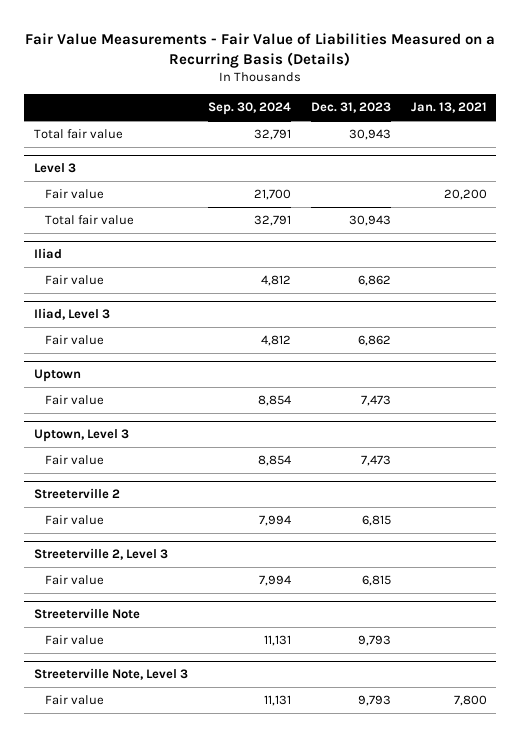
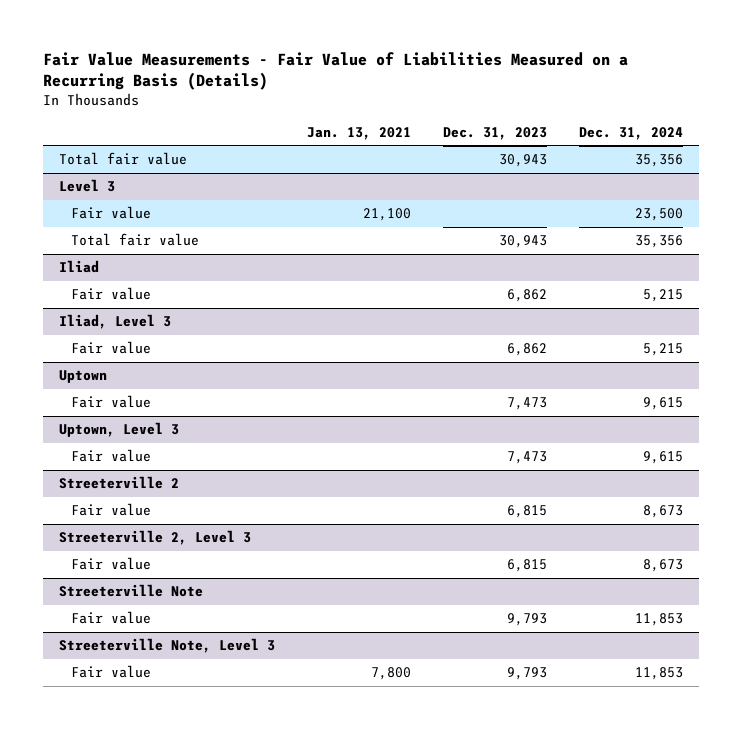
[207,102,291,116] Sep. 30, 2024 -> none
none -> [579,126,684,140] Dec. 31, 2024
[443,189,487,201] 20,200 -> [363,208,412,222] 21,100

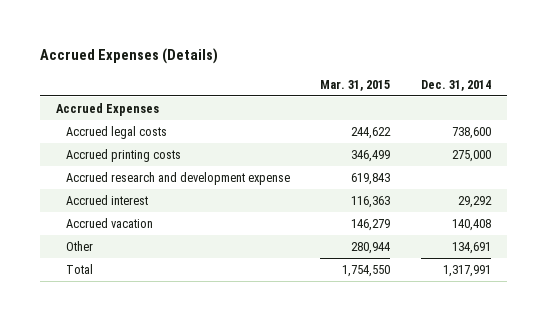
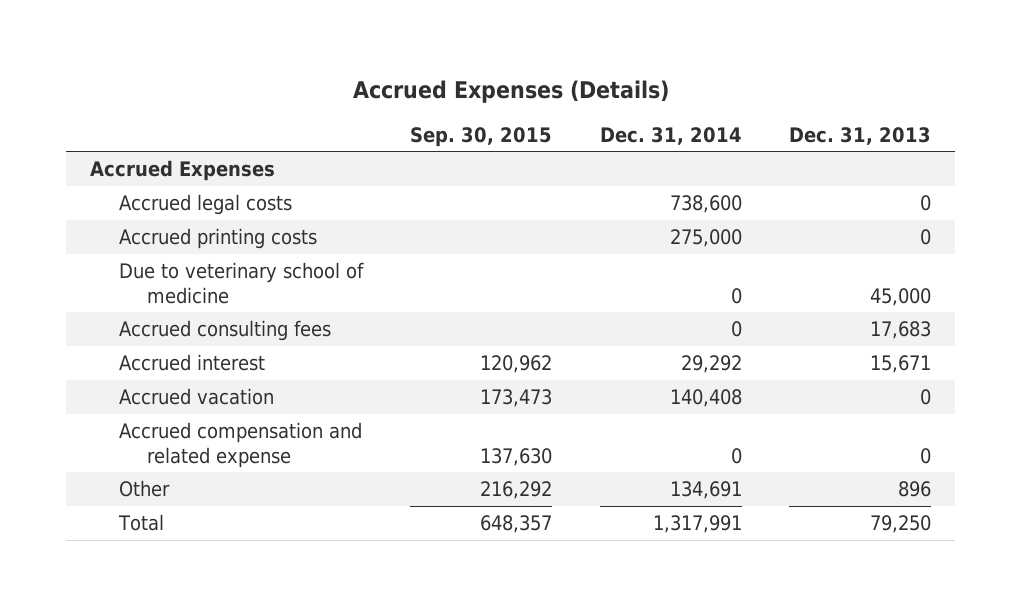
[320,79,391,91] Mar. 31, 2015 -> none
none -> [410,126,553,147] Sep. 30, 2015
none -> [788,126,931,145] Dec. 31, 2013
[65,172,290,186] Accrued research and development expense -> none
none -> [118,262,364,304] Due to veterinary school of medicine
none -> [118,320,331,342] Accrued consulting fees
none -> [118,422,362,468] Accrued compensation and related expense

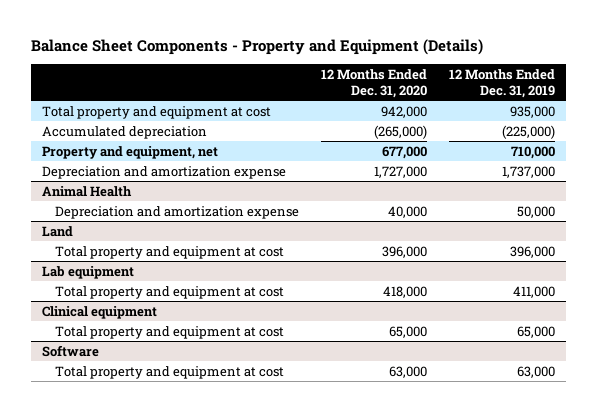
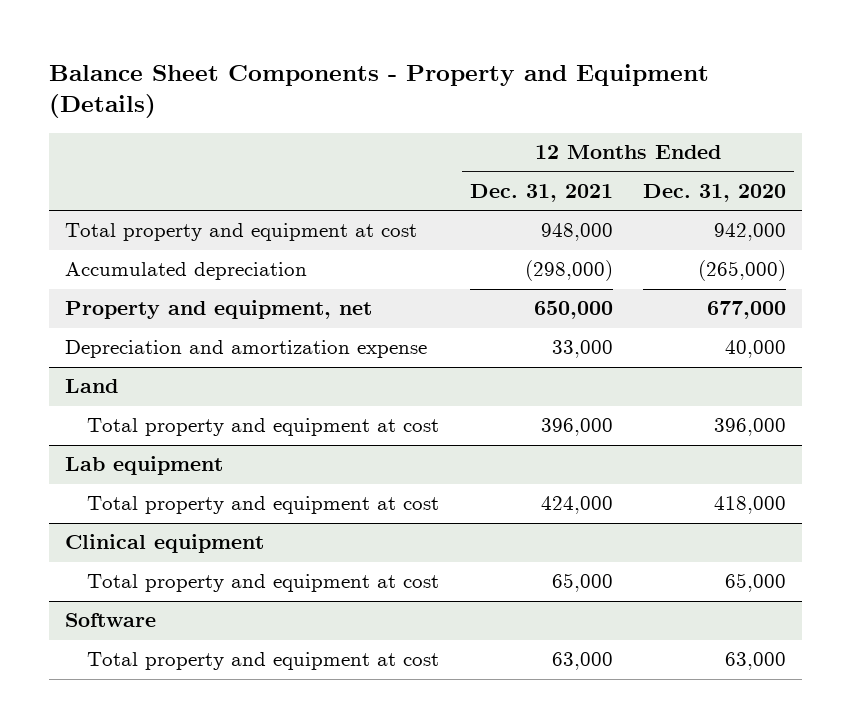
[449,69,556,98] 12 Months Ended Dec. 31, 2019 -> none
none -> [469,183,613,202] Dec. 31, 2021
[42,165,287,179] Depreciation and amortization expense -> none
[42,185,133,197] Animal Health -> none

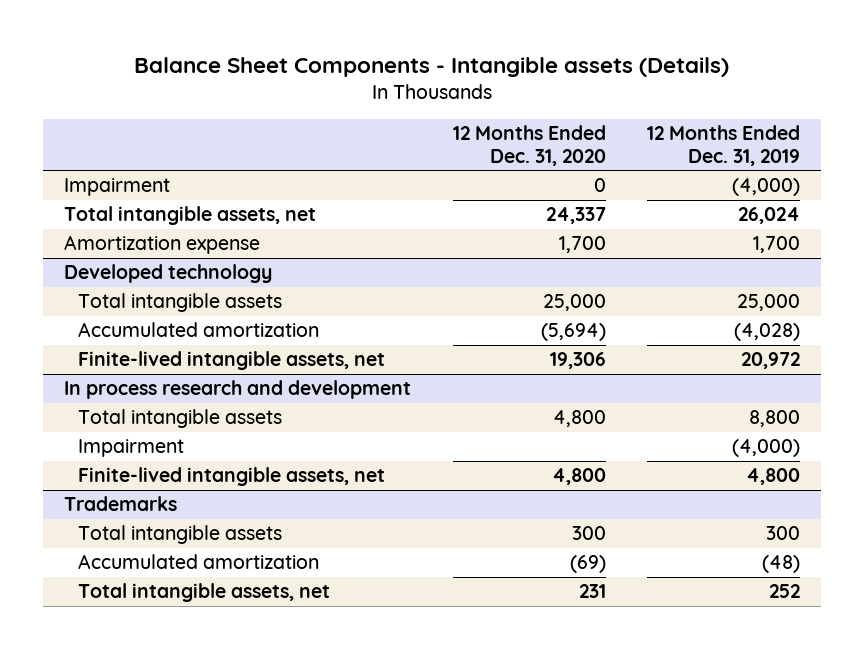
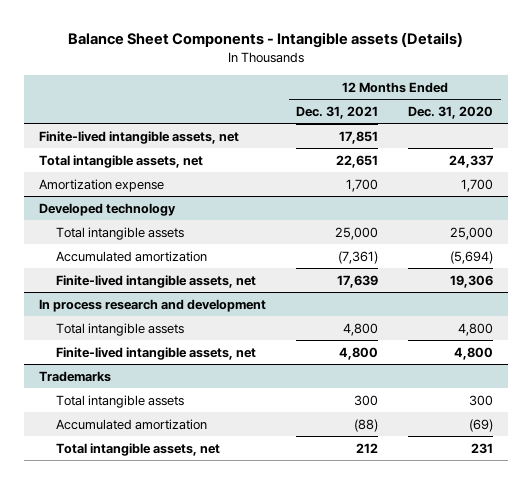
[647,124,801,166] 12 Months Ended Dec. 31, 2019 -> none
none -> [296,105,379,119] Dec. 31, 2021
[63,178,170,197] Impairment -> none
none -> [38,130,239,144] Finite-lived intangible assets, net
[78,439,185,458] Impairment -> none

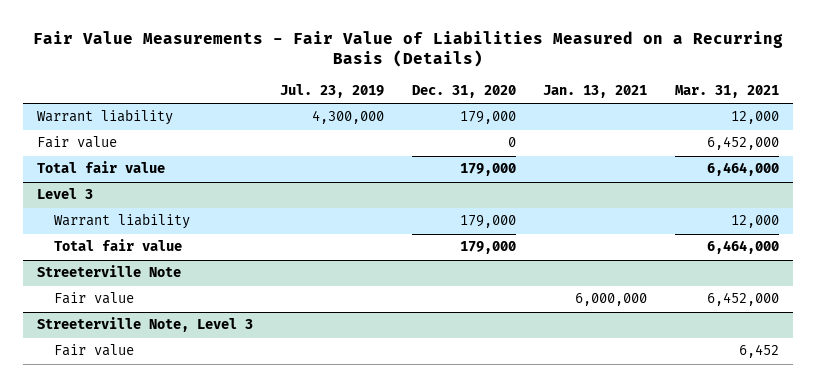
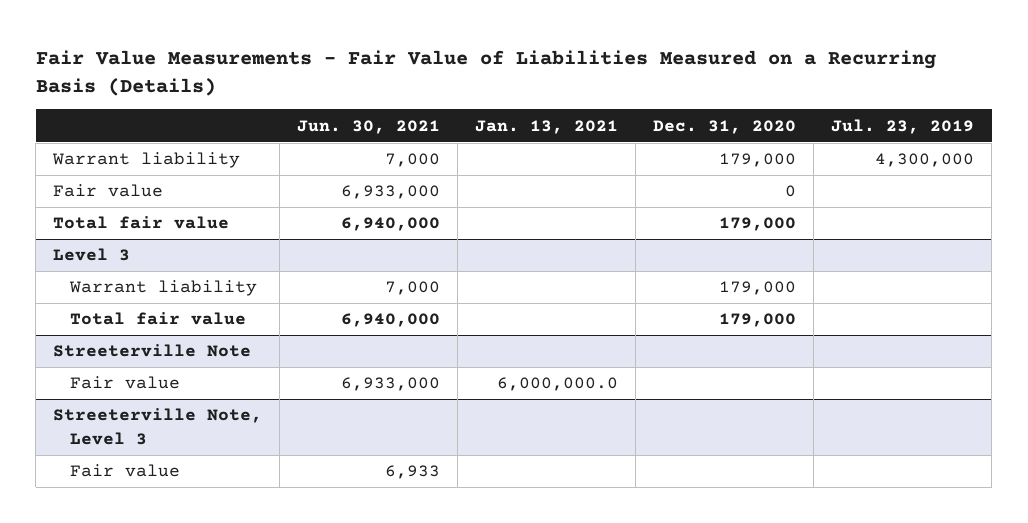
[674,85,779,99] Mar. 31, 2021 -> none
none -> [297,119,441,134] Jun. 30, 2021
[575,293,648,307] 6,000,000 -> [497,377,619,392] 6,000,000.0

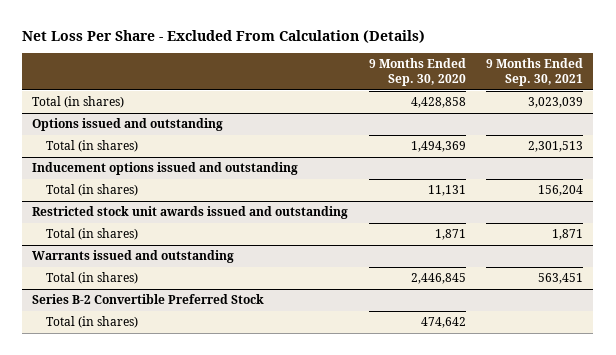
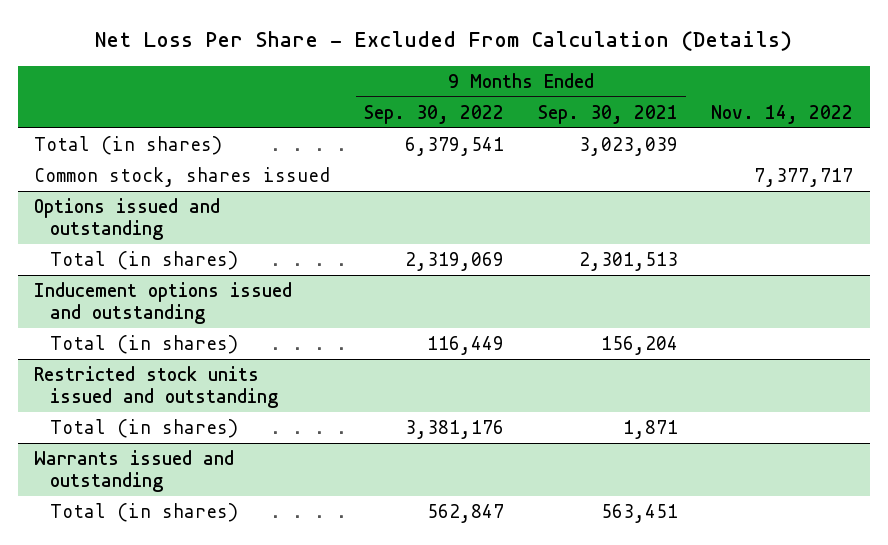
[368,58,466,86] 9 Months Ended Sep. 30, 2020 -> none
none -> [364,104,505,124] Sep. 30, 2022
none -> [711,104,854,124] Nov. 14, 2022
none -> [34,167,331,188] Common stock, shares issued
[32,206,349,220] Restricted stock unit awards issued and outstanding -> [34,366,279,408] Restricted stock units issued and outstanding
[32,294,265,305] Series B-2 Convertible Preferred Stock -> none
[45,316,138,329] Total (in shares) -> none

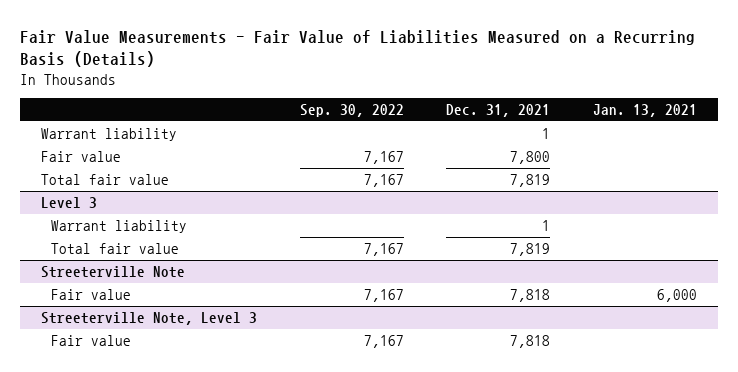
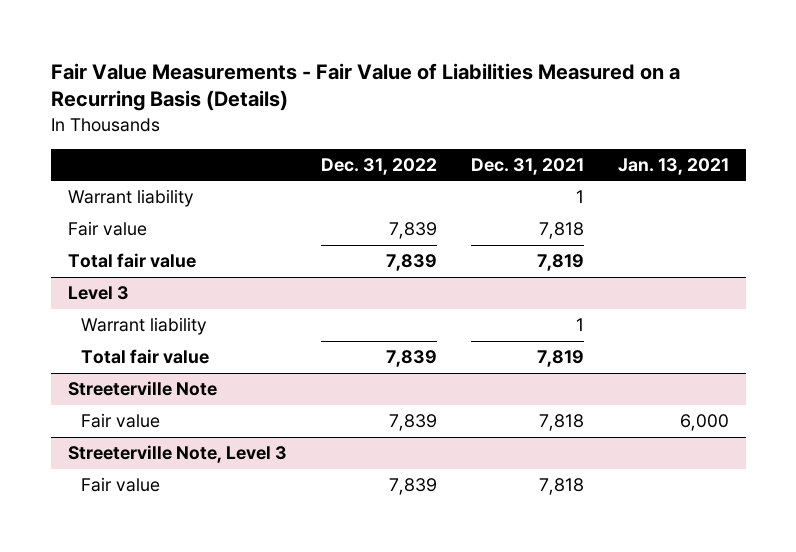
[299,104,404,118] Sep. 30, 2022 -> none
none -> [320,157,437,175] Dec. 31, 2022
[510,150,551,164] 7,800 -> [538,222,584,240] 7,818

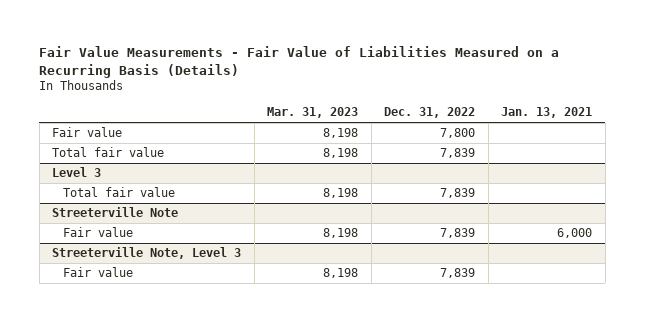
[470,157,584,175] Dec. 31, 2021 -> none
none -> [267,106,359,118] Mar. 31, 2023
[67,189,194,208] Warrant liability -> none
[388,222,437,240] 7,839 -> [440,128,476,139] 7,800
[80,317,207,336] Warrant liability -> none

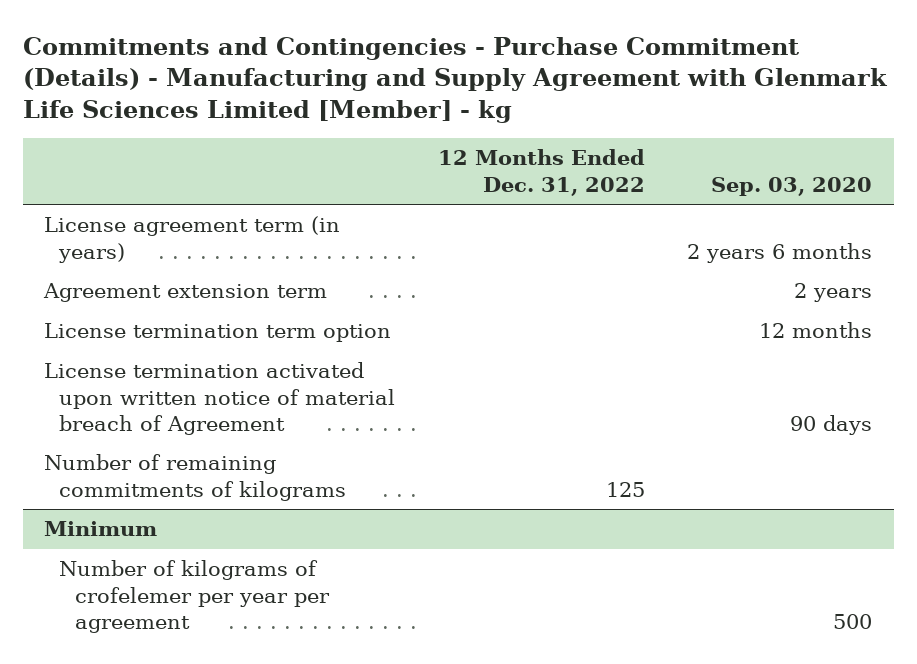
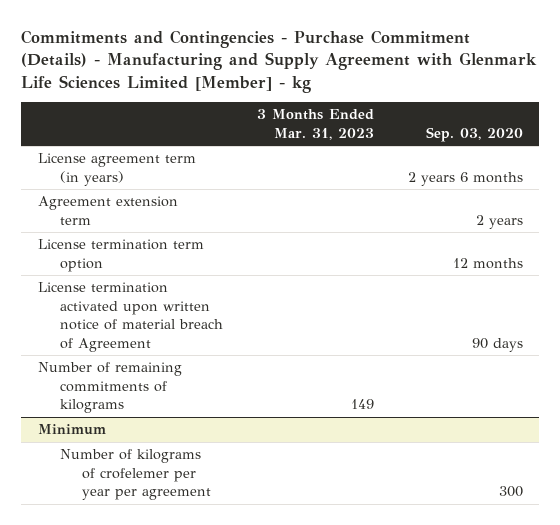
[437,149,645,196] 12 Months Ended Dec. 31, 2022 -> none
none -> [256,109,374,140] 3 Months Ended Mar. 31, 2023
[833,613,873,629] 500 -> [498,486,523,498] 300

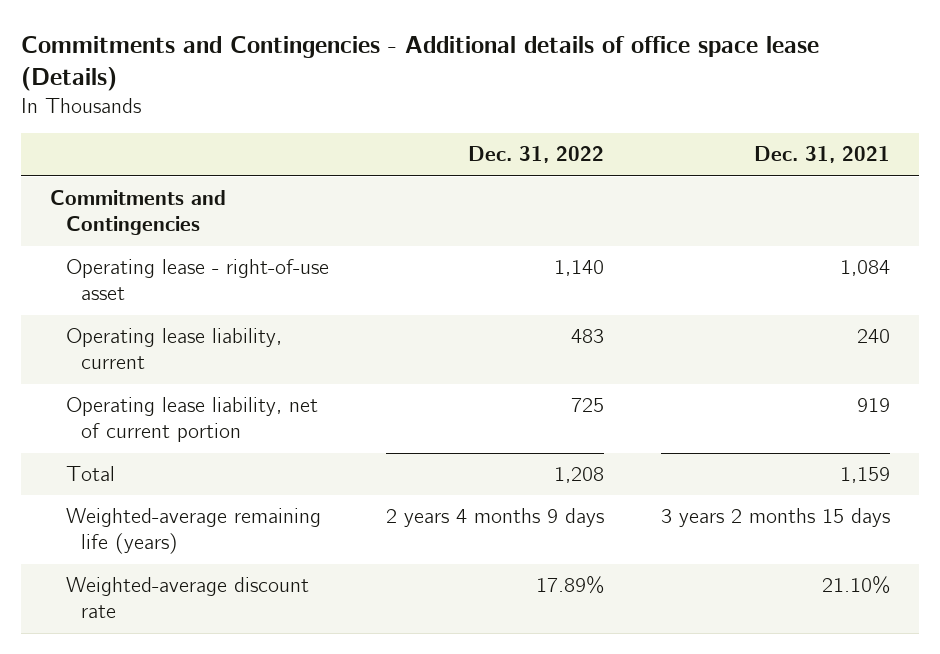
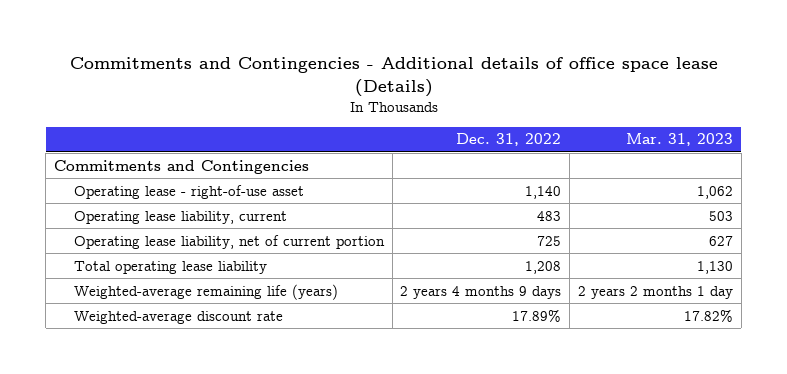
[754,146,891,164] Dec. 31, 2021 -> none
none -> [626,133,734,147] Mar. 31, 2023
[65,466,115,482] Total -> [73,260,267,274] Total operating lease liability

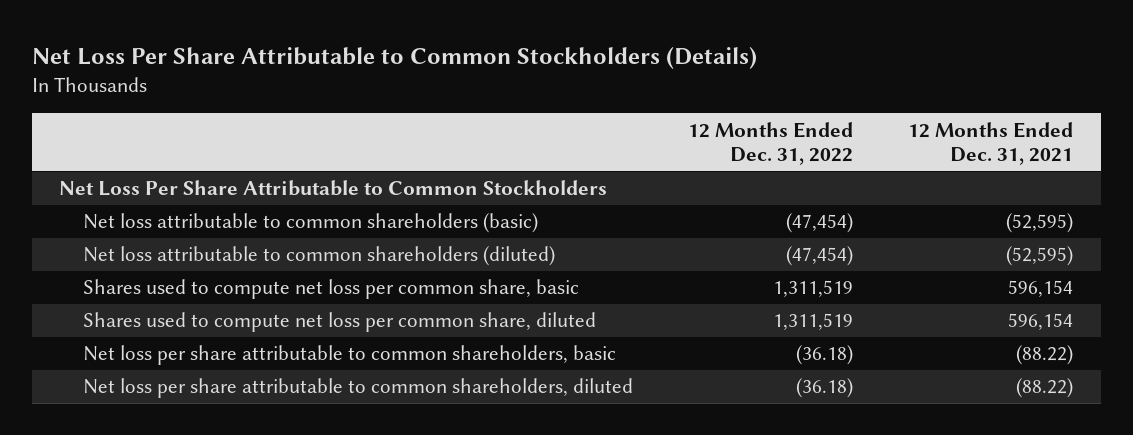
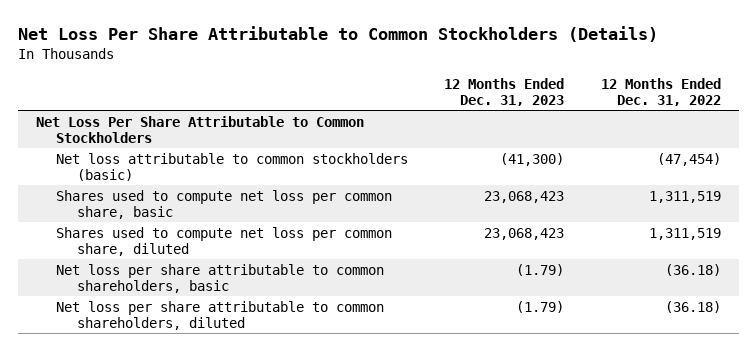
[908,121,1074,165] 12 Months Ended Dec. 31, 2021 -> none
none -> [444,77,565,107] 12 Months Ended Dec. 31, 2023
[83,246,556,267] Net loss attributable to common shareholders (diluted) -> none
[83,213,539,234] Net loss attributable to common shareholders (basic) -> [56,152,409,182] Net loss attributable to common stockholders (basic)

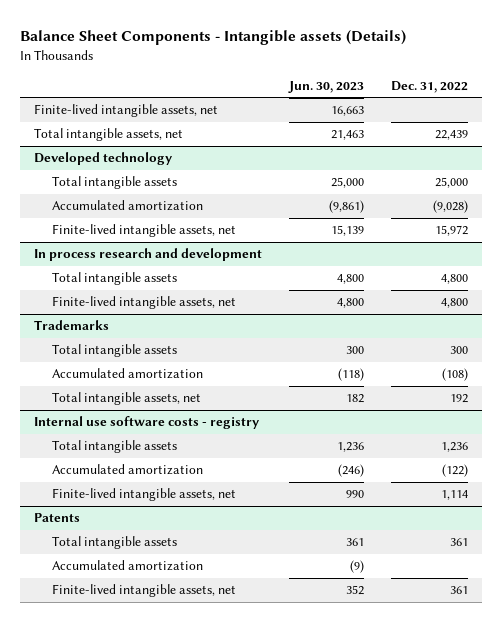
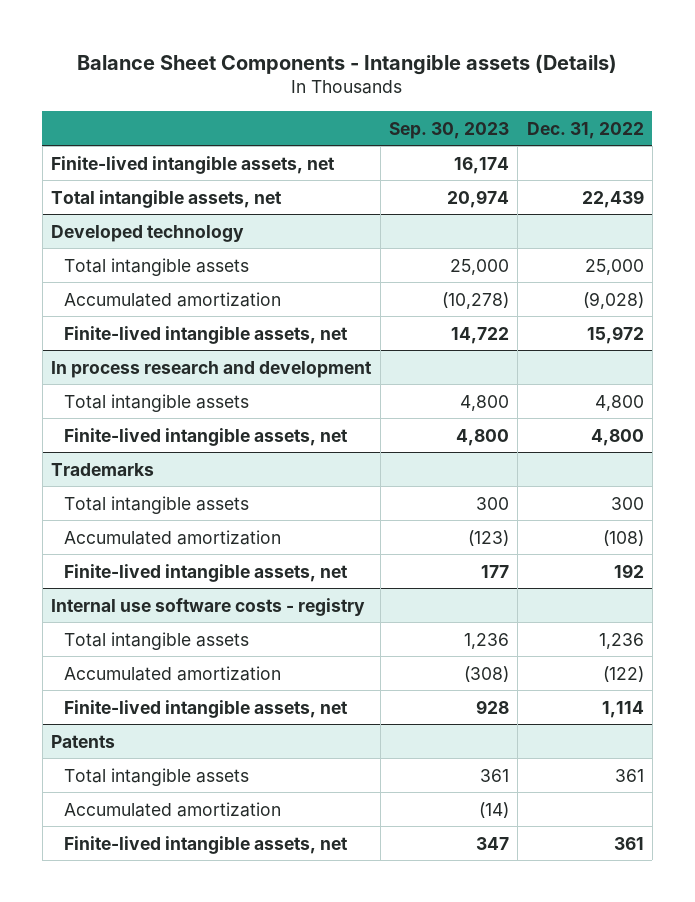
[287,80,364,93] Jun. 30, 2023 -> none
none -> [388,121,509,139] Sep. 30, 2023
[52,392,202,406] Total intangible assets, net -> [64,563,349,582] Finite-lived intangible assets, net

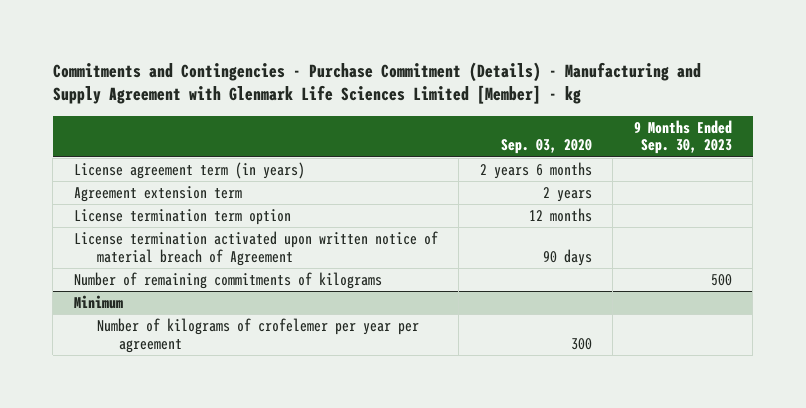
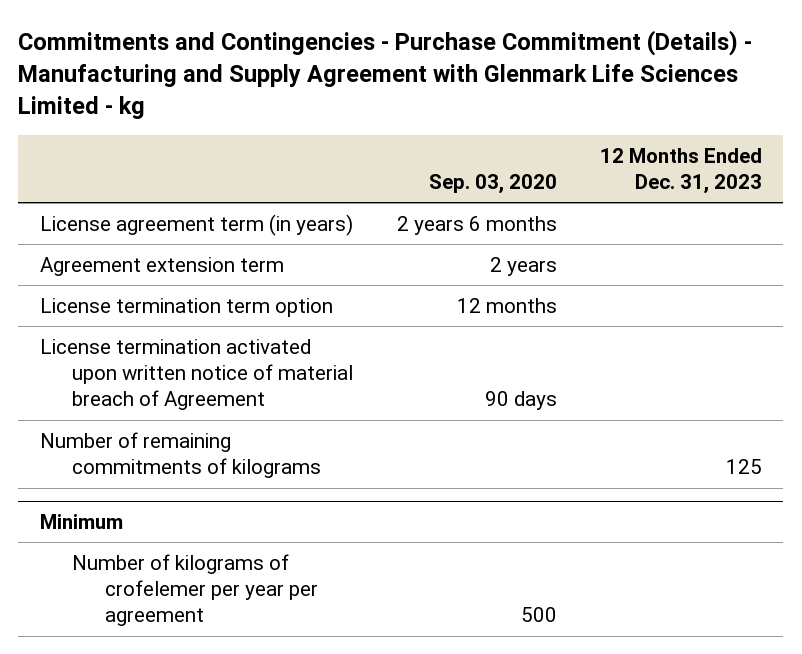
[52,61,701,105] Commitments and Contingencies - Purchase Commitment (Details) - Manufacturing and Supply Agreement with Glenmark Life Sciences Limited [Member] - kg -> [18,30,753,120] Commitments and Contingencies - Purchase Commitment (Details) - Manufacturing and Supply Agreement with Glenmark Life Sciences Limited - kg
[633,119,732,155] 9 Months Ended Sep. 30, 2023 -> none
none -> [599,147,762,195] 12 Months Ended Dec. 31, 2023
[570,337,592,350] 300 -> [520,607,557,623] 500

